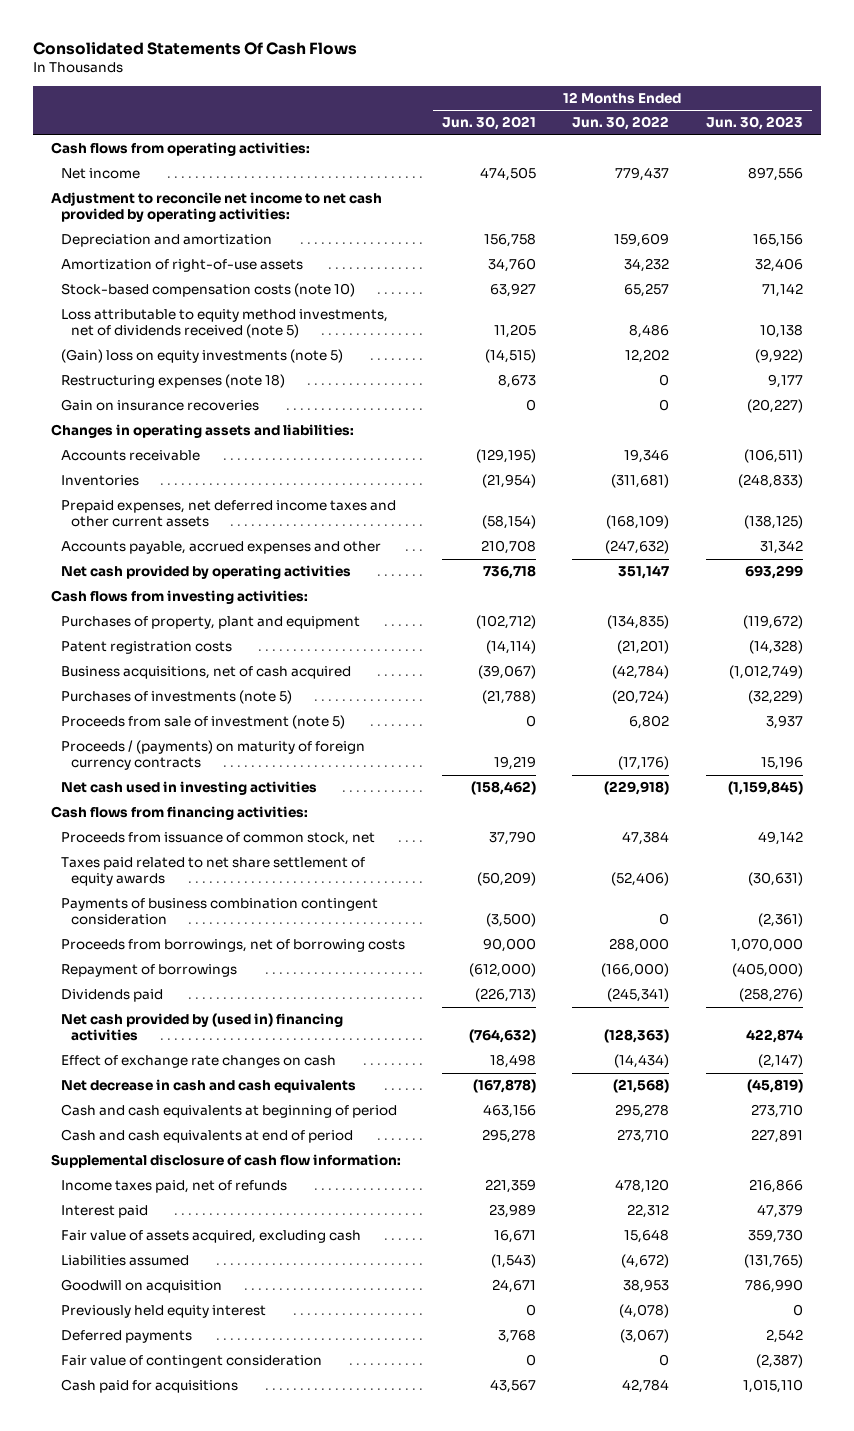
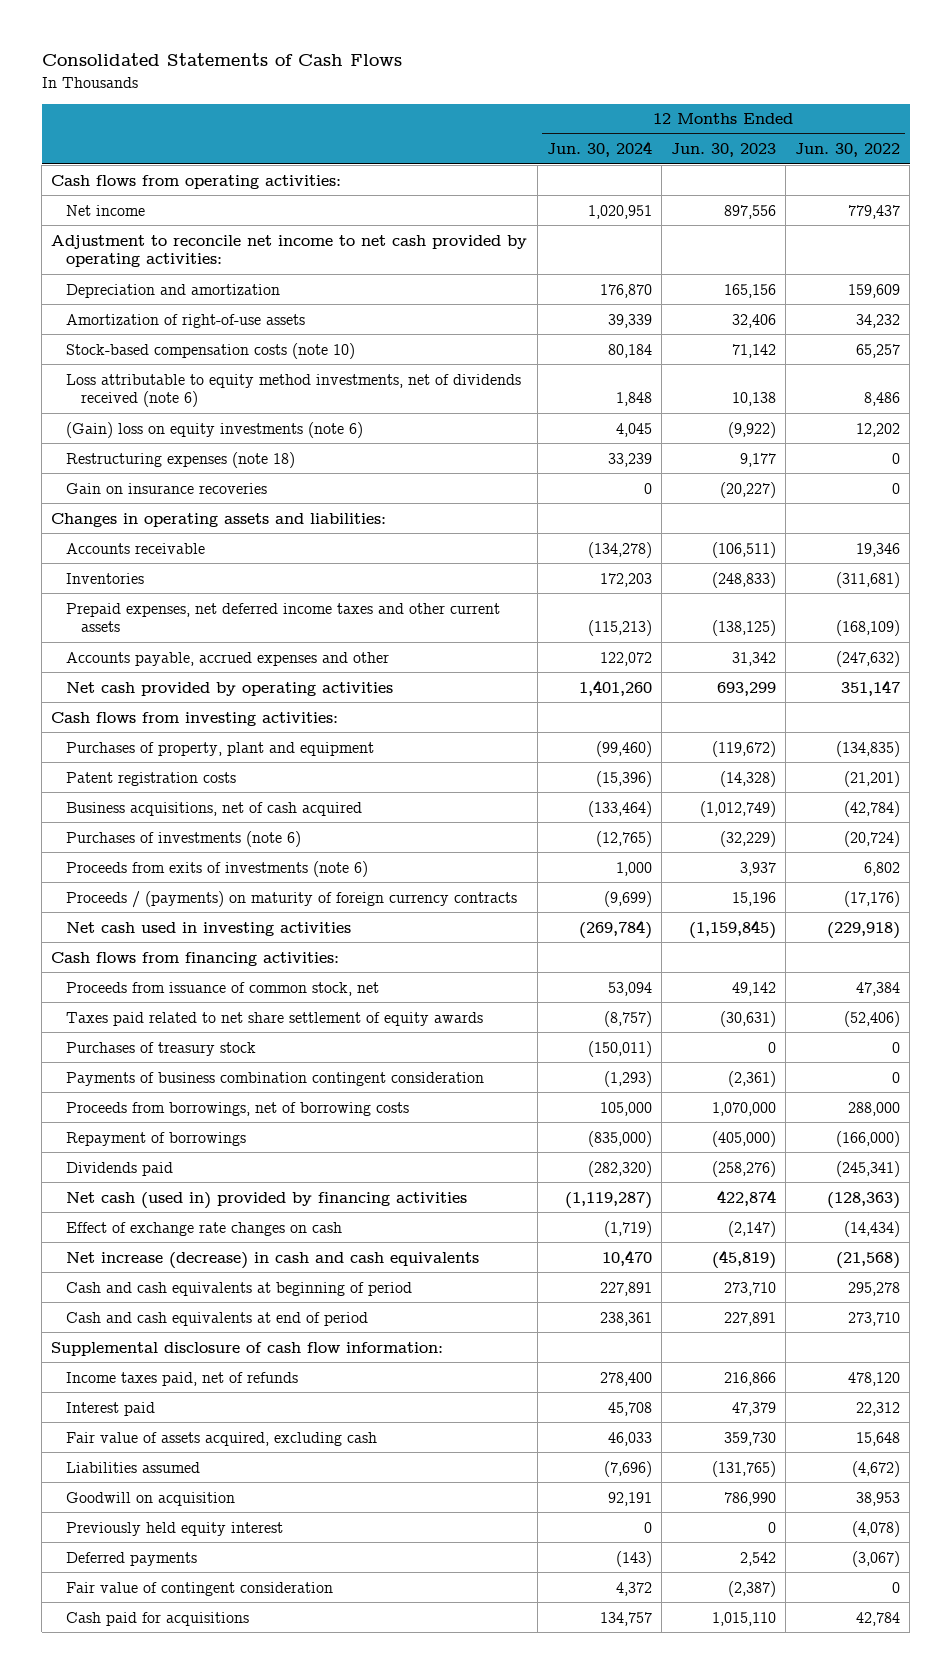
[33,41,358,55] Consolidated Statements Of Cash Flows -> [41,53,402,67] Consolidated Statements of Cash Flows
[441,116,536,131] Jun. 30, 2021 -> none
none -> [546,141,652,158] Jun. 30, 2024
[61,309,389,339] Loss attributable to equity method investments, net of dividends received (note 5) -> [66,373,522,408] Loss attributable to equity method investments, net of dividends received (note 6)
[61,349,344,364] (Gain) loss on equity investments (note 5) -> [66,421,364,438] (Gain) loss on equity investments (note 6)
[61,690,293,705] Purchases of investments (note 5) -> [66,830,302,847] Purchases of investments (note 6)
[61,715,346,730] Proceeds from sale of investment (note 5) -> [66,860,369,877] Proceeds from exits of investments (note 6)
none -> [66,1041,257,1056] Purchases of treasury stock
[61,1013,344,1042] Net cash provided by (used in) financing activities -> [66,1191,468,1209] Net cash (used in) provided by financing activities
[61,1079,357,1094] Net decrease in cash and cash equivalents -> [66,1251,480,1269] Net increase (decrease) in cash and cash equivalents

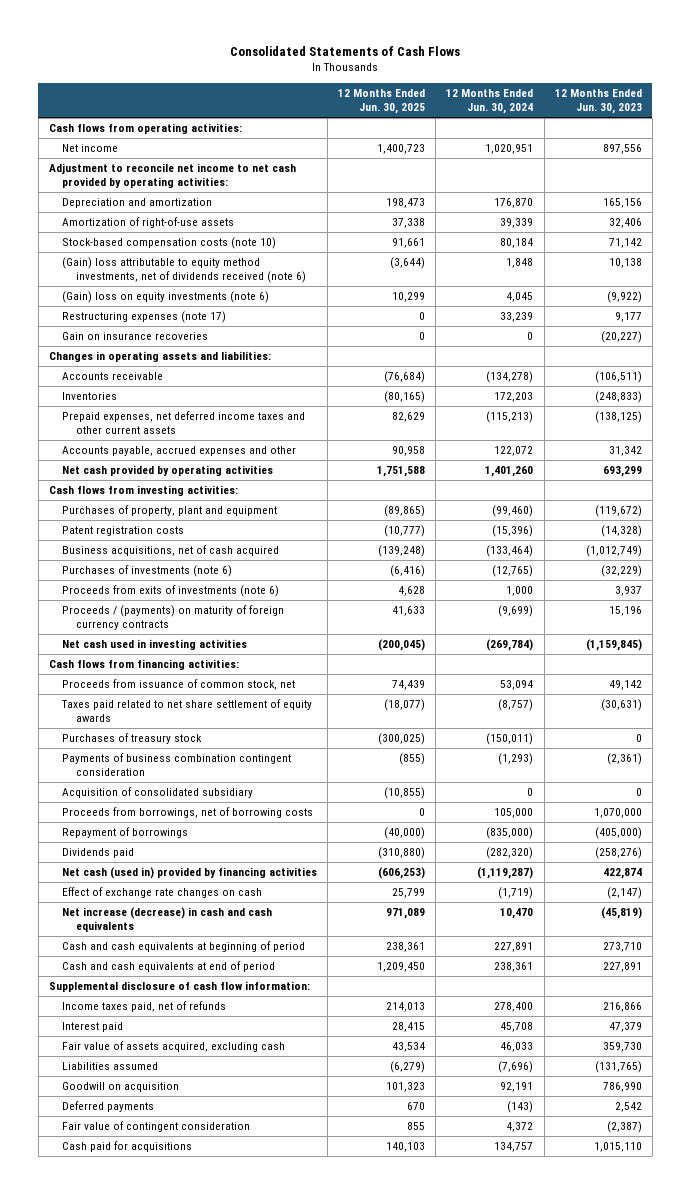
[795,143,901,158] Jun. 30, 2022 -> none
none -> [338,89,426,114] 12 Months Ended Jun. 30, 2025
[66,373,522,408] Loss attributable to equity method investments, net of dividends received (note 6) -> [62,257,307,284] (Gain) loss attributable to equity method investments, net of dividends received (note 6)
[66,451,296,468] Restructuring expenses (note 18) -> [62,311,227,324] Restructuring expenses (note 17)
none -> [62,787,254,799] Acquisition of consolidated subsidiary
[66,1521,284,1536] Previously held equity interest -> none

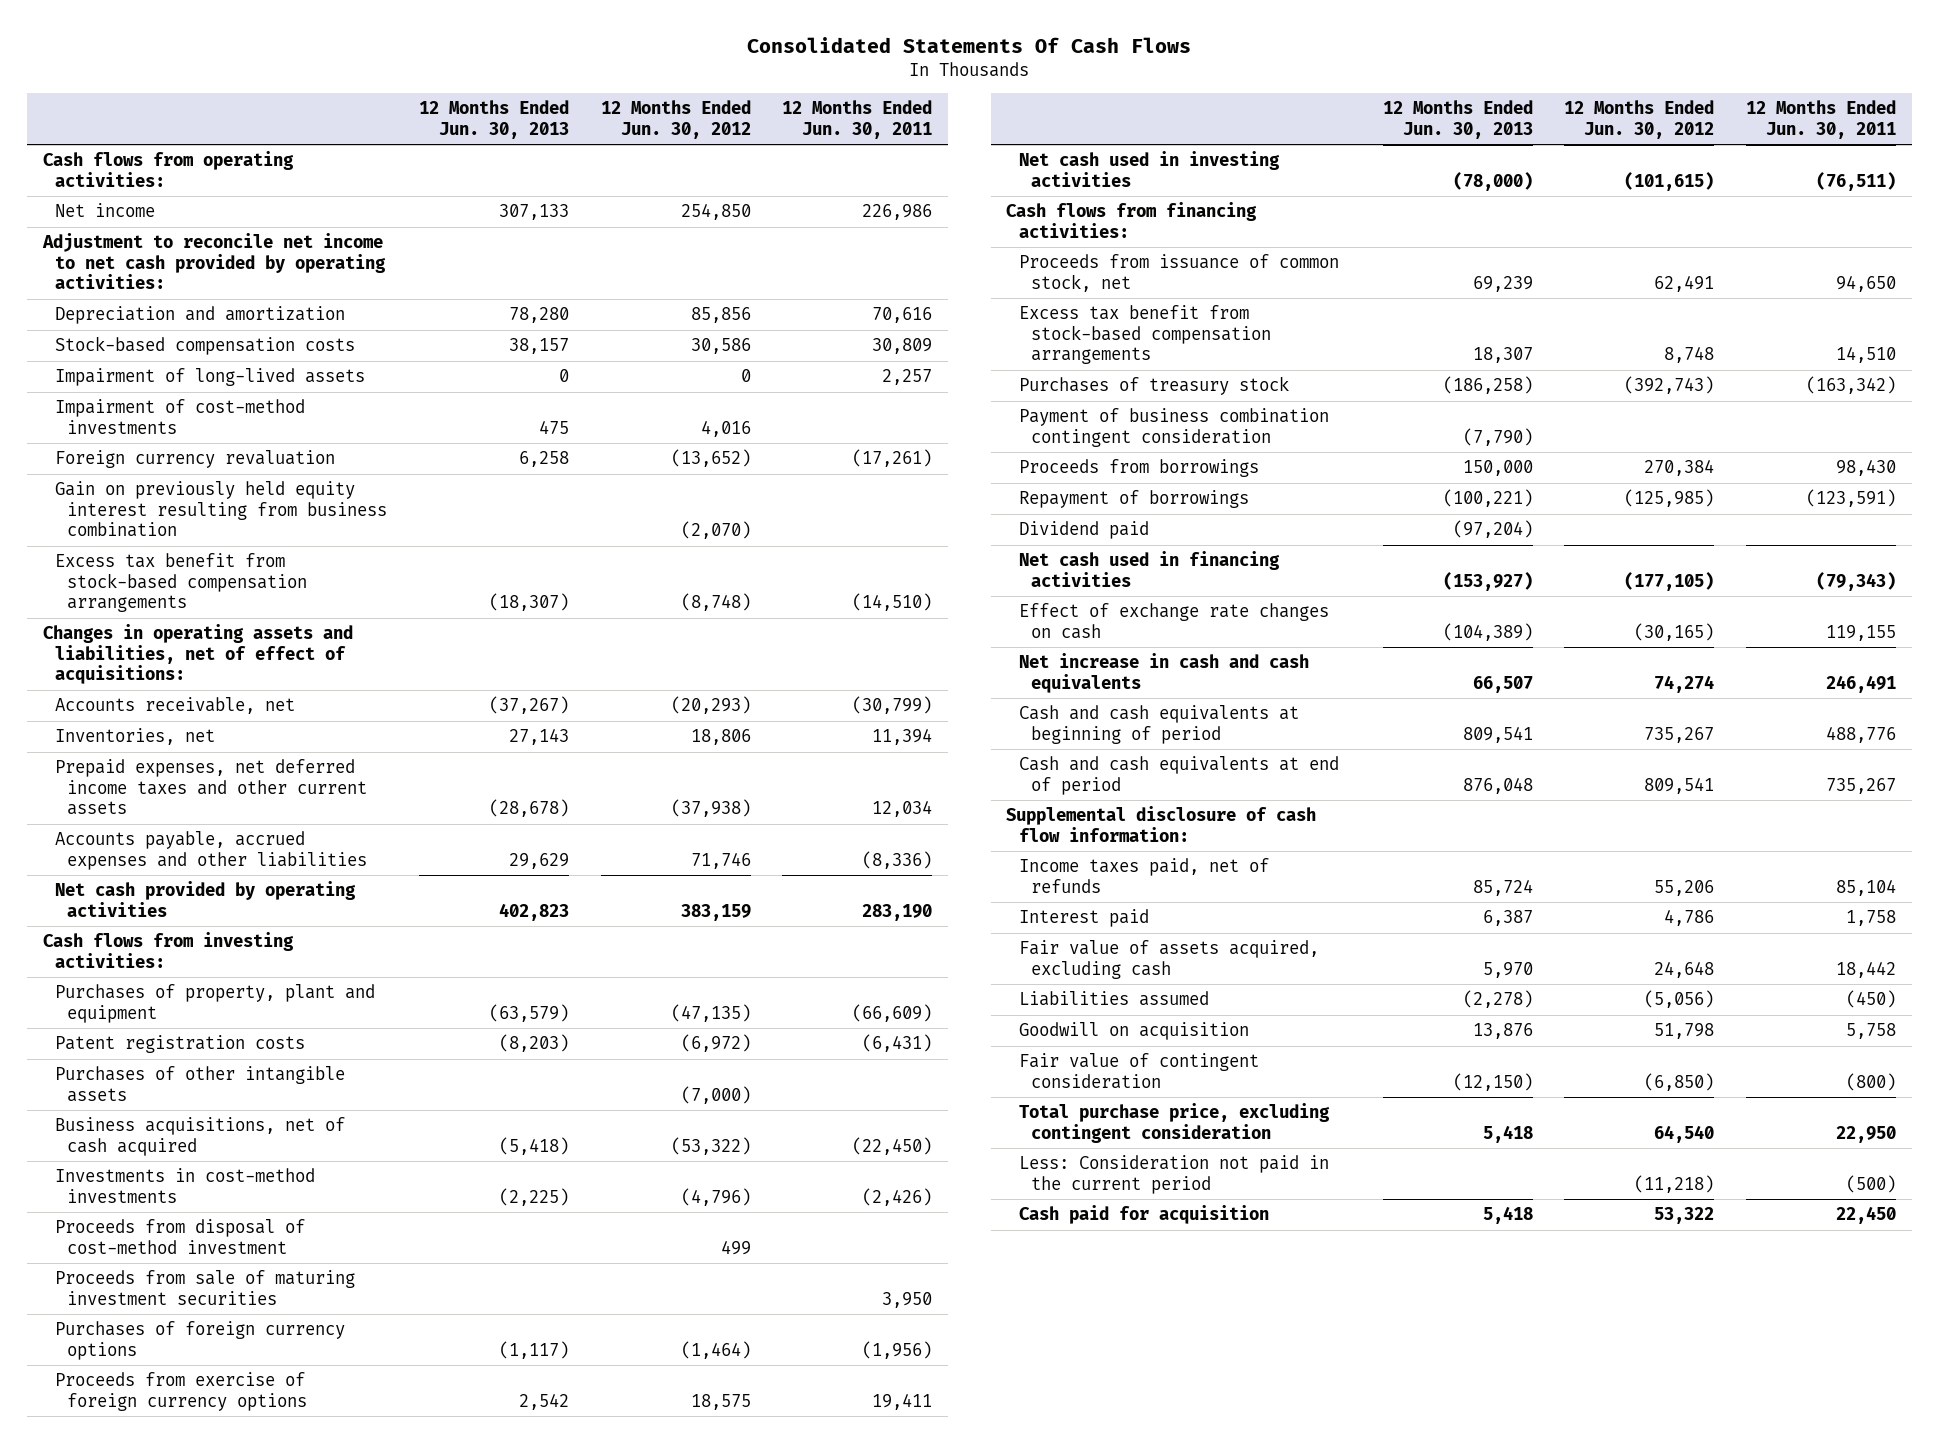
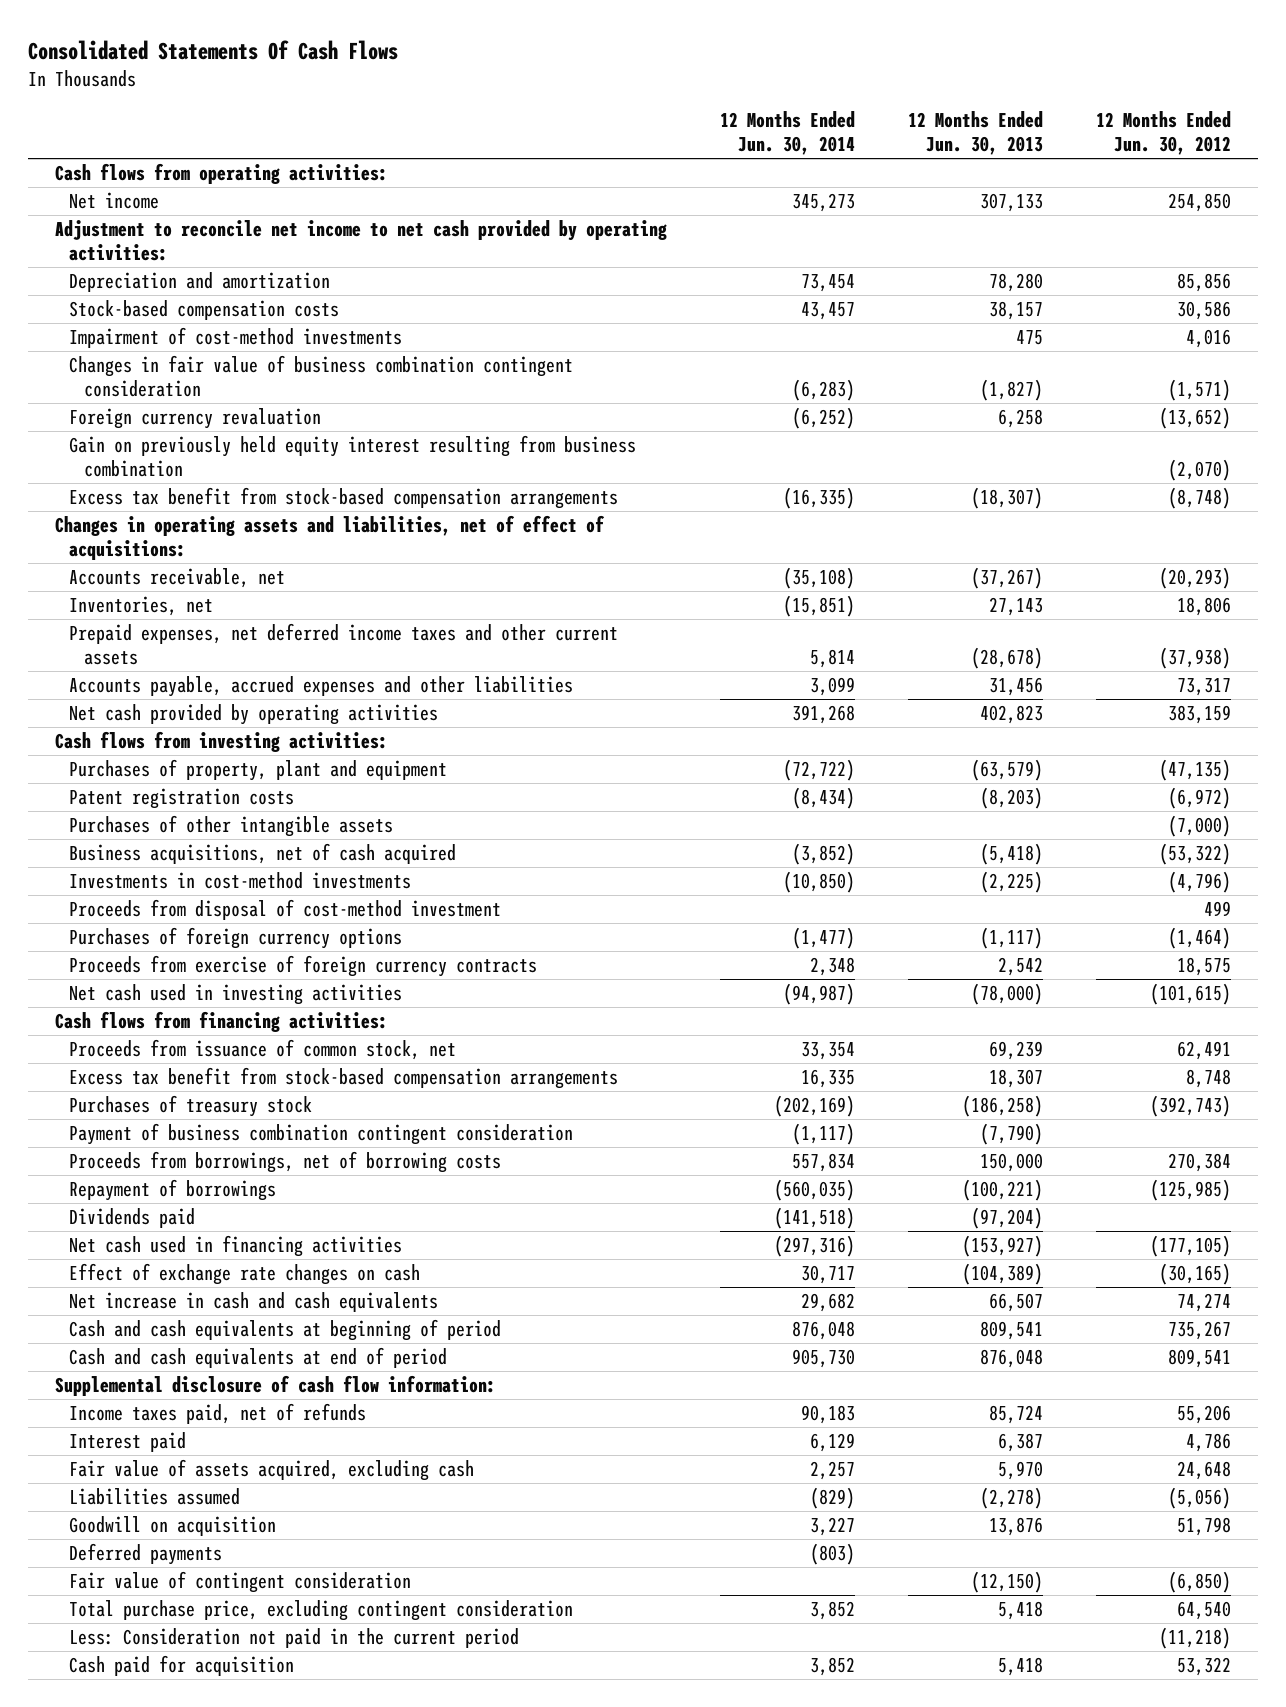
[782,100,933,139] 12 Months Ended Jun. 30, 2011 -> none
none -> [719,111,855,156] 12 Months Ended Jun. 30, 2014
[54,368,365,387] Impairment of long-lived assets -> none
none -> [69,355,574,397] Changes in fair value of business combination contingent consideration
[508,852,569,869] 29,629 -> [989,677,1044,697] 31,456
[690,851,751,869] 71,746 -> [1177,678,1232,697] 73,317
[54,1270,355,1305] Proceeds from sale of maturing investment securities -> none
[54,1372,307,1411] Proceeds from exercise of foreign currency options -> [69,955,538,978] Proceeds from exercise of foreign currency contracts
[1018,459,1259,478] Proceeds from borrowings -> [69,1151,502,1174] Proceeds from borrowings, net of borrowing costs
[1018,521,1149,540] Dividend paid -> [69,1208,196,1229] Dividends paid
none -> [69,1543,223,1566] Deferred payments

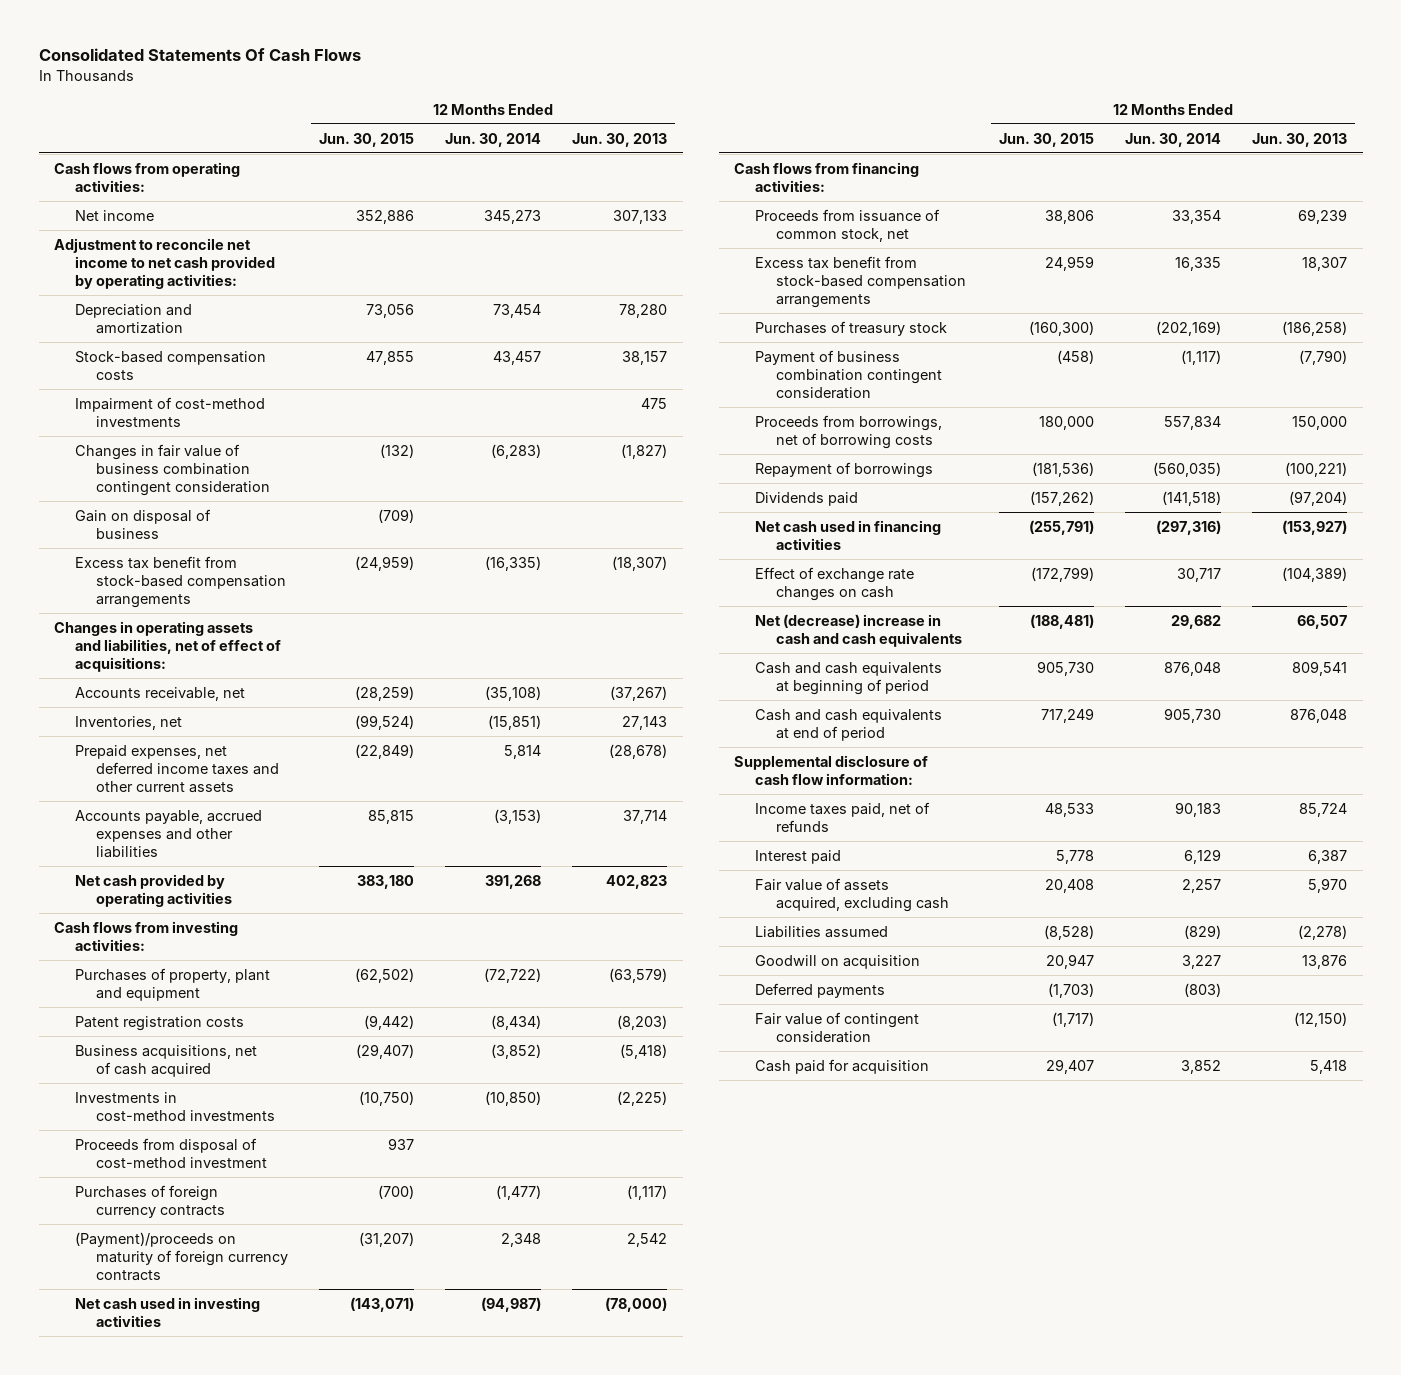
[1096,111,1232,156] 12 Months Ended Jun. 30, 2012 -> none
none -> [319,132,415,147] Jun. 30, 2015
[69,408,322,430] Foreign currency revaluation -> none
[69,435,637,477] Gain on previously held equity interest resulting from business combination -> none
none -> [75,508,212,539] Gain on disposal of business
[809,677,855,697] 3,099 -> [494,808,542,824] (3,153)
[989,677,1044,697] 31,456 -> [623,809,668,824] 37,714
[69,815,394,838] Purchases of other intangible assets -> none
[69,927,403,950] Purchases of foreign currency options -> [75,1184,226,1218] Purchases of foreign currency contracts
[69,955,538,978] Proceeds from exercise of foreign currency contracts -> [75,1231,289,1282] (Payment)/proceeds on maturity of foreign currency contracts
[69,1292,439,1313] Net increase in cash and cash equivalents -> [755,613,963,647] Net (decrease) increase in cash and cash equivalents
[69,1600,574,1622] Total purchase price, excluding contingent consideration -> none
[69,1628,520,1649] Less: Consideration not paid in the current period -> none

